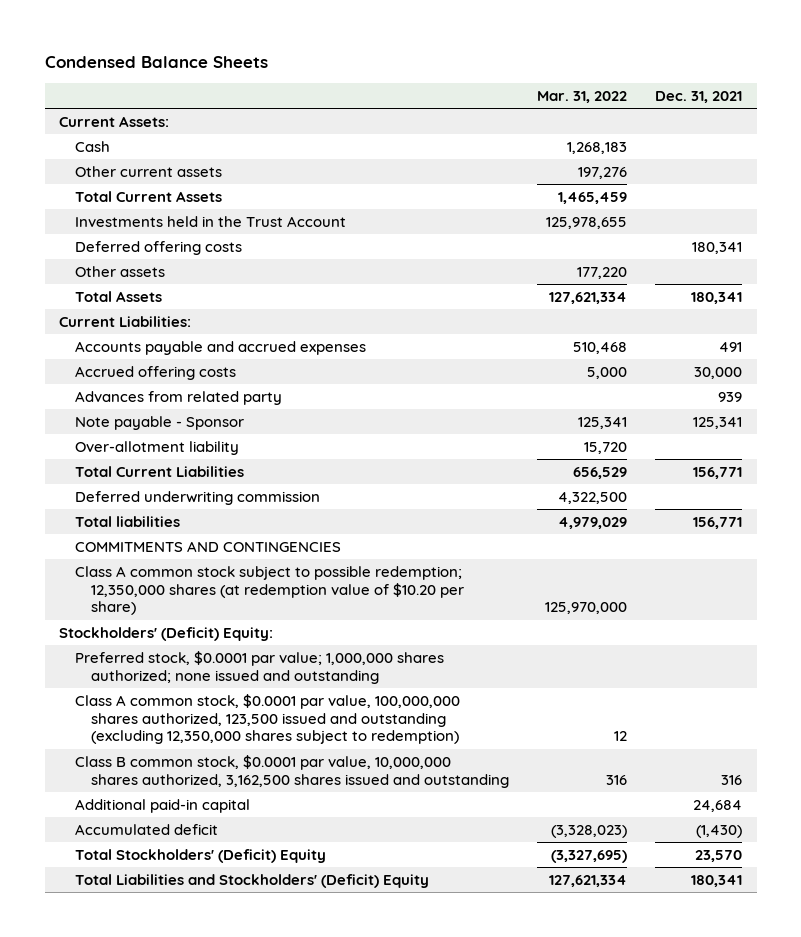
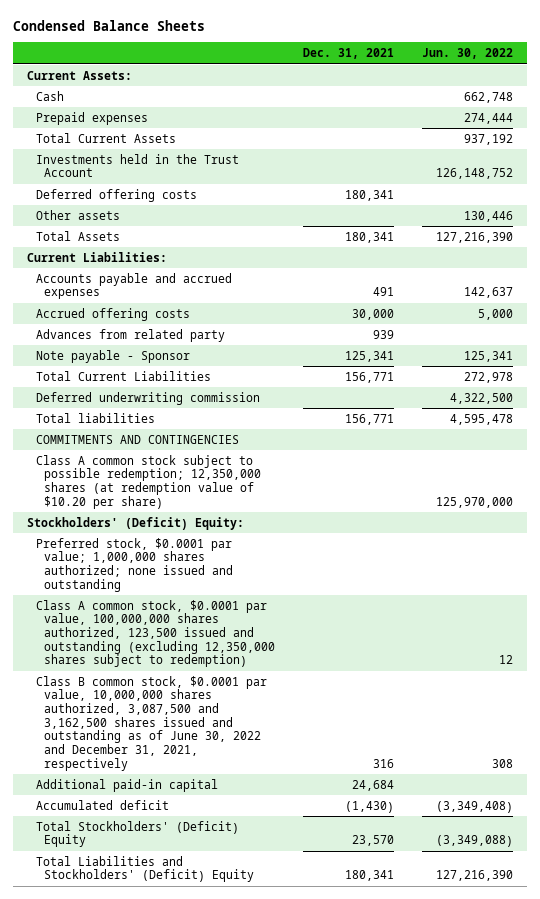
[537,90,628,103] Mar. 31, 2022 -> none
none -> [422,48,514,60] Jun. 30, 2022
[74,165,222,177] Other current assets -> [35,111,148,125] Prepaid expenses
[74,440,239,455] Over-allotment liability -> none
[74,754,509,788] Class B common stock, $0.0001 par value, 10,000,000 shares authorized, 3,162,500 shares issued and outstanding -> [35,675,267,771] Class B common stock, $0.0001 par value, 10,000,000 shares authorized, 3,087,500 and 3,162,500 shares issued and outstanding as of June 30, 2022 and December 31, 2021, respectively

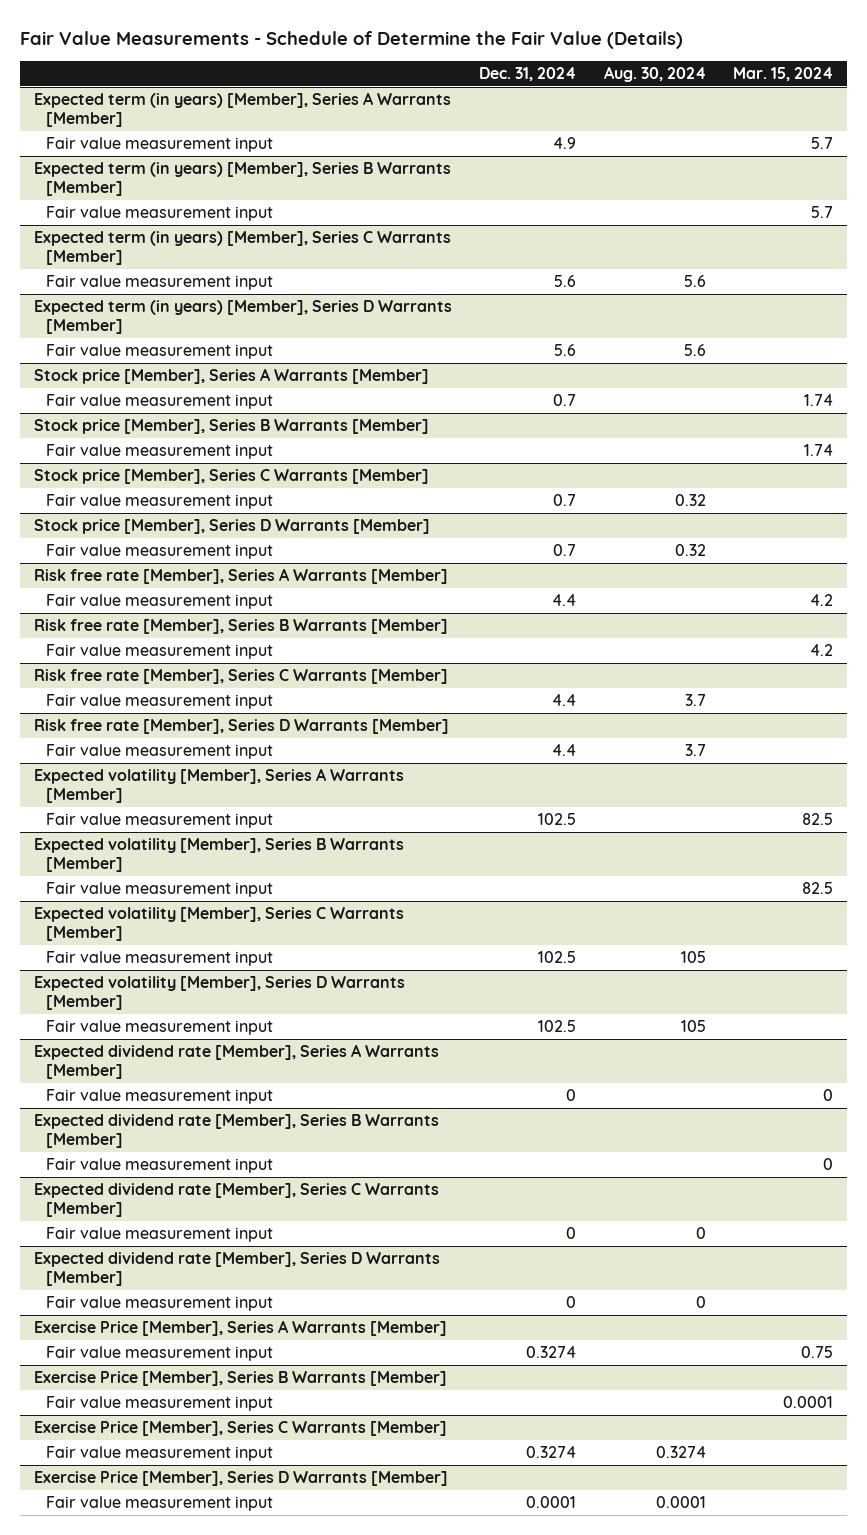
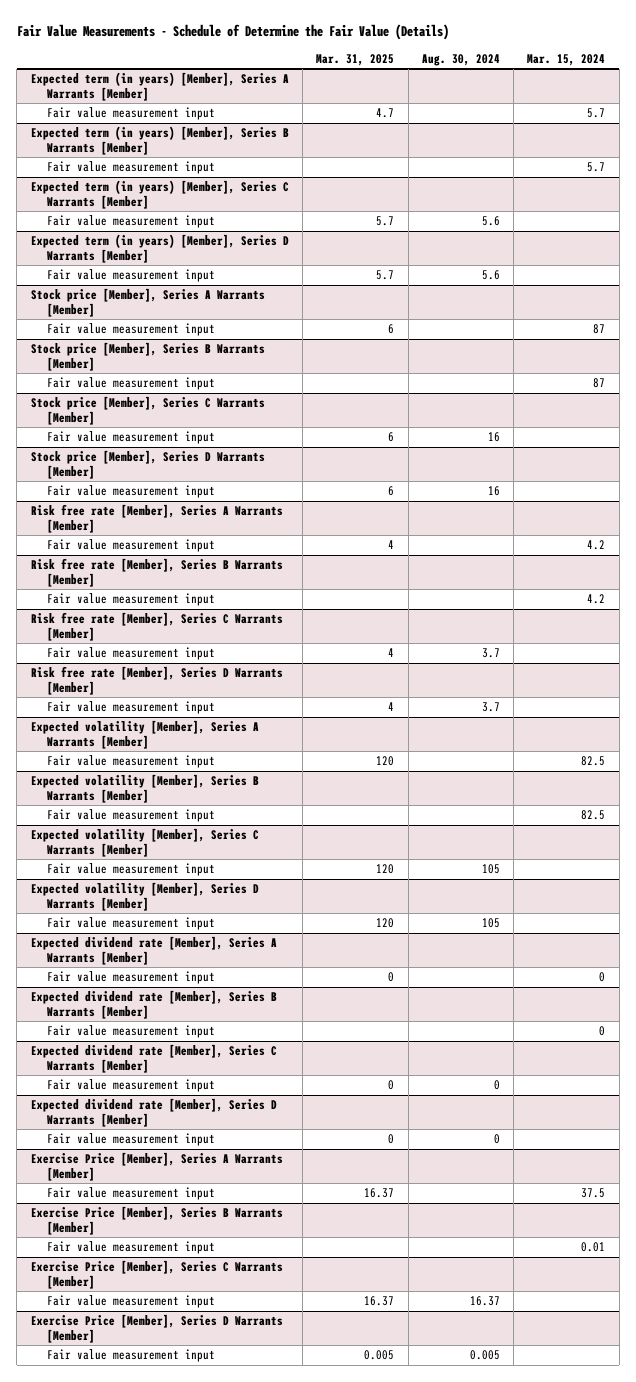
[479,67,577,82] Dec. 31, 2024 -> none
none -> [316,53,395,66] Mar. 31, 2025
[804,394,834,407] 1.74 -> [593,324,606,335] 87
[804,444,834,457] 1.74 -> [593,378,606,389] 87
[674,494,706,507] 0.32 -> [487,432,500,443] 16
[674,544,706,557] 0.32 -> [487,486,500,497] 16
[801,1346,834,1359] 0.75 -> [581,1188,606,1199] 37.5
[783,1396,834,1409] 0.0001 -> [581,1242,606,1253] 0.01
[655,1446,706,1459] 0.3274 -> [469,1296,500,1307] 16.37
[655,1496,706,1509] 0.0001 -> [469,1350,500,1361] 0.005

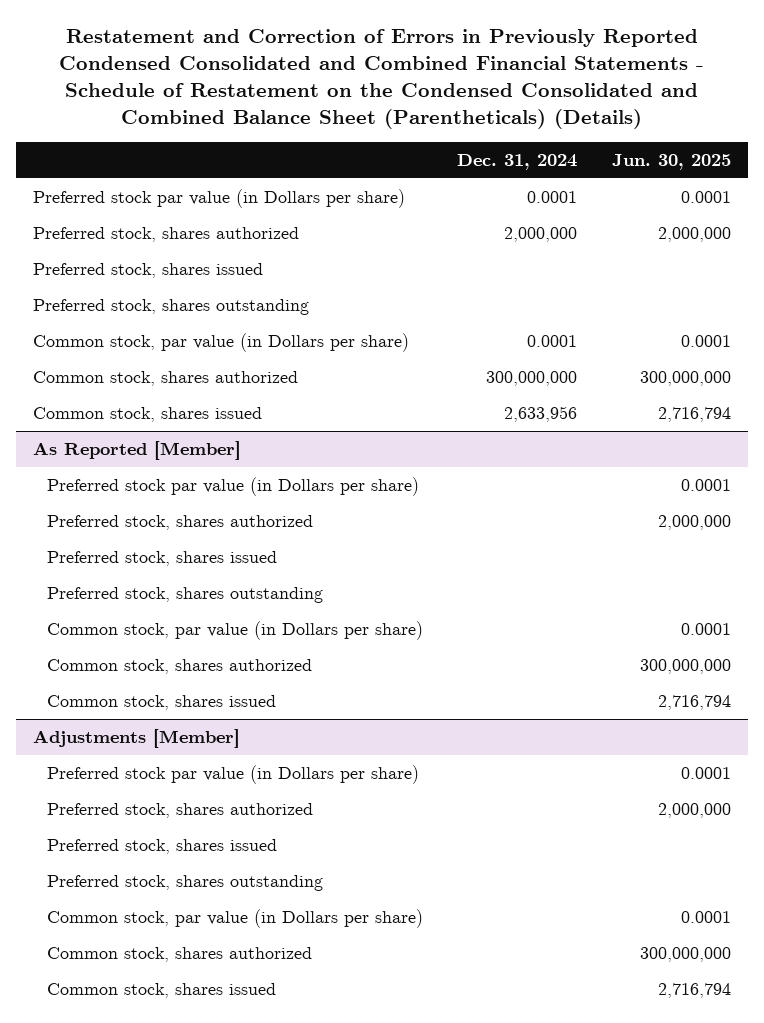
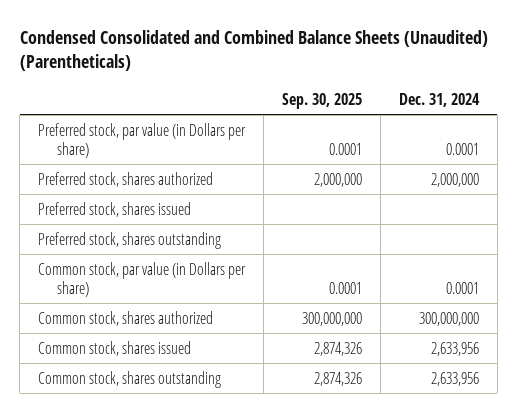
[58,28,704,130] Restatement and Correction of Errors in Previously Reported Condensed Consolidated and Combined Financial Statements - Schedule of Restatement on the Condensed Consolidated and Combined Balance Sheet (Parentheticals) (Details) -> [19,30,488,72] Condensed Consolidated and Combined Balance Sheets (Unaudited) (Parentheticals)
[611,153,731,170] Jun. 30, 2025 -> none
none -> [282,92,363,109] Sep. 30, 2025
[33,188,406,208] Preferred stock par value (in Dollars per share) -> [38,122,247,158] Preferred stock, par value (in Dollars per share)
[33,440,242,460] As Reported [Member] -> none
[46,476,419,496] Preferred stock par value (in Dollars per share) -> none
[46,514,313,530] Preferred stock, shares authorized -> none
[46,550,277,566] Preferred stock, shares issued -> none
[46,586,323,603] Preferred stock, shares outstanding -> none
[46,620,423,640] Common stock, par value (in Dollars per share) -> none
[46,658,312,674] Common stock, shares authorized -> none
[46,694,276,710] Common stock, shares issued -> none
[33,728,241,748] Adjustments [Member] -> none
[46,764,419,784] Preferred stock par value (in Dollars per share) -> none
[46,802,313,818] Preferred stock, shares authorized -> none
[46,838,277,854] Preferred stock, shares issued -> none
[46,874,323,891] Preferred stock, shares outstanding -> none
[46,908,423,928] Common stock, par value (in Dollars per share) -> none
[46,946,312,962] Common stock, shares authorized -> none
[46,982,276,998] Common stock, shares issued -> none
none -> [38,370,222,388] Common stock, shares outstanding

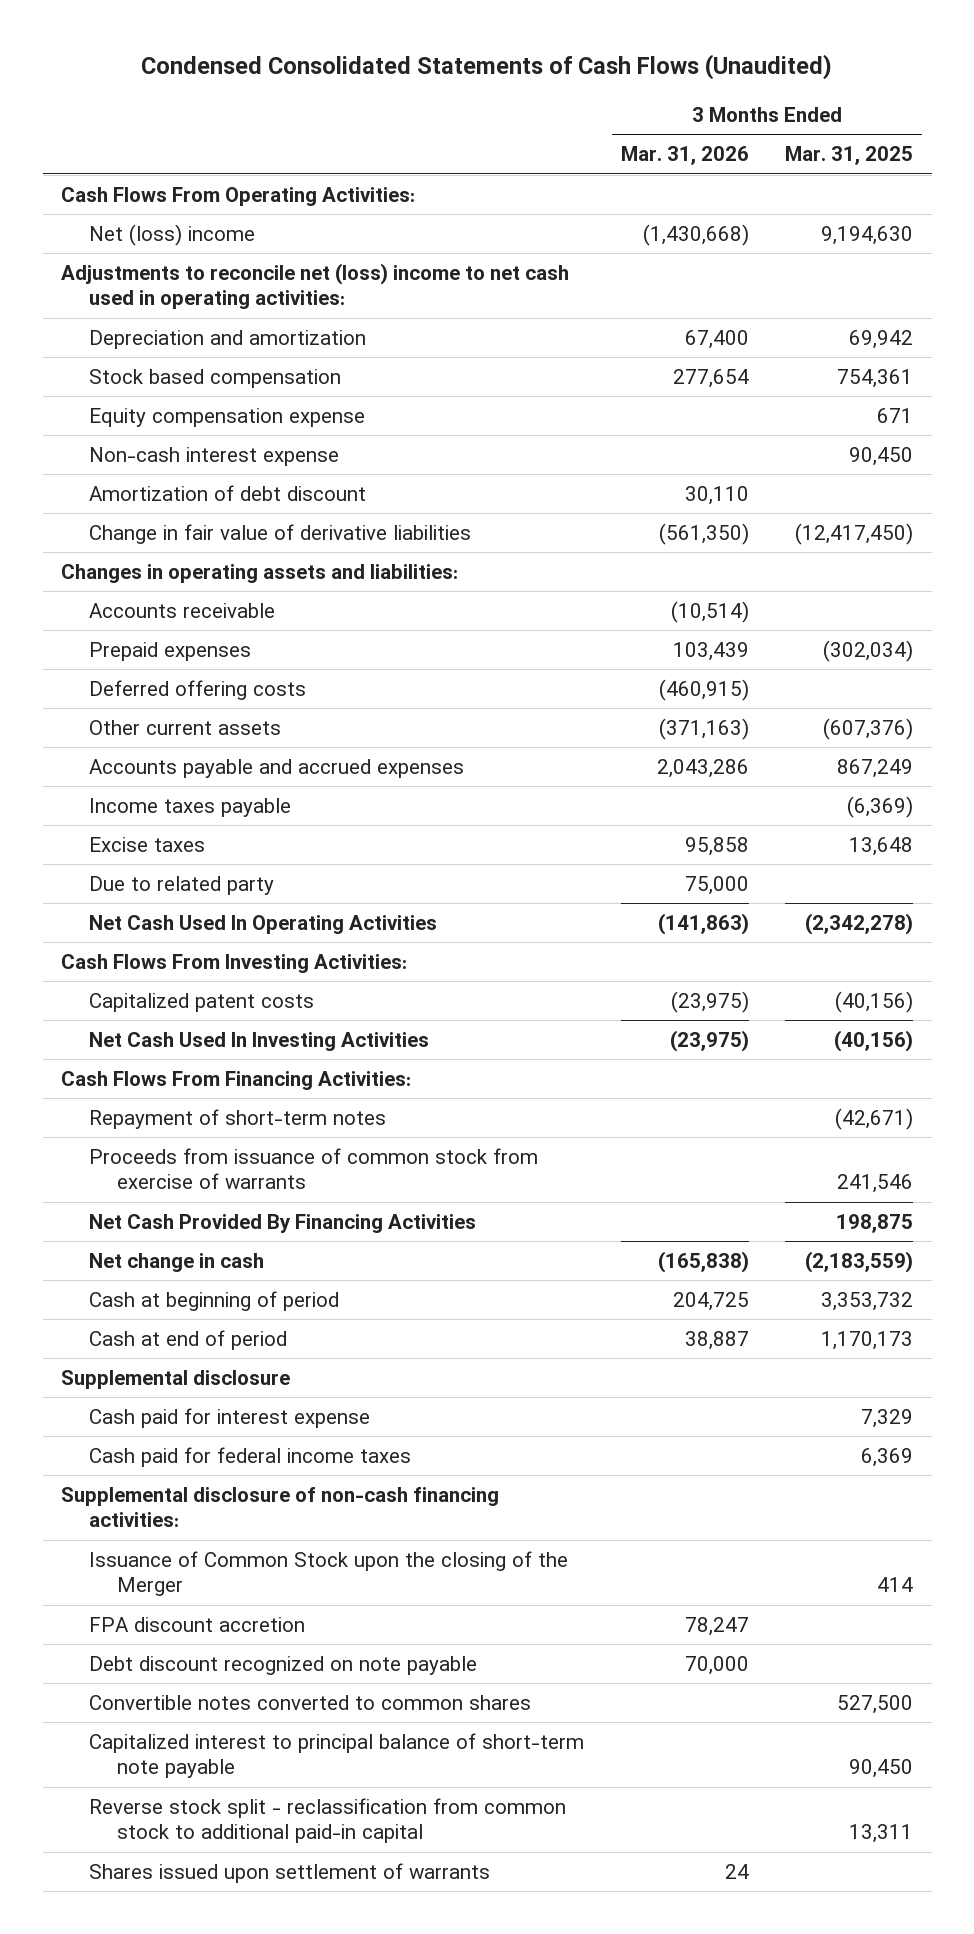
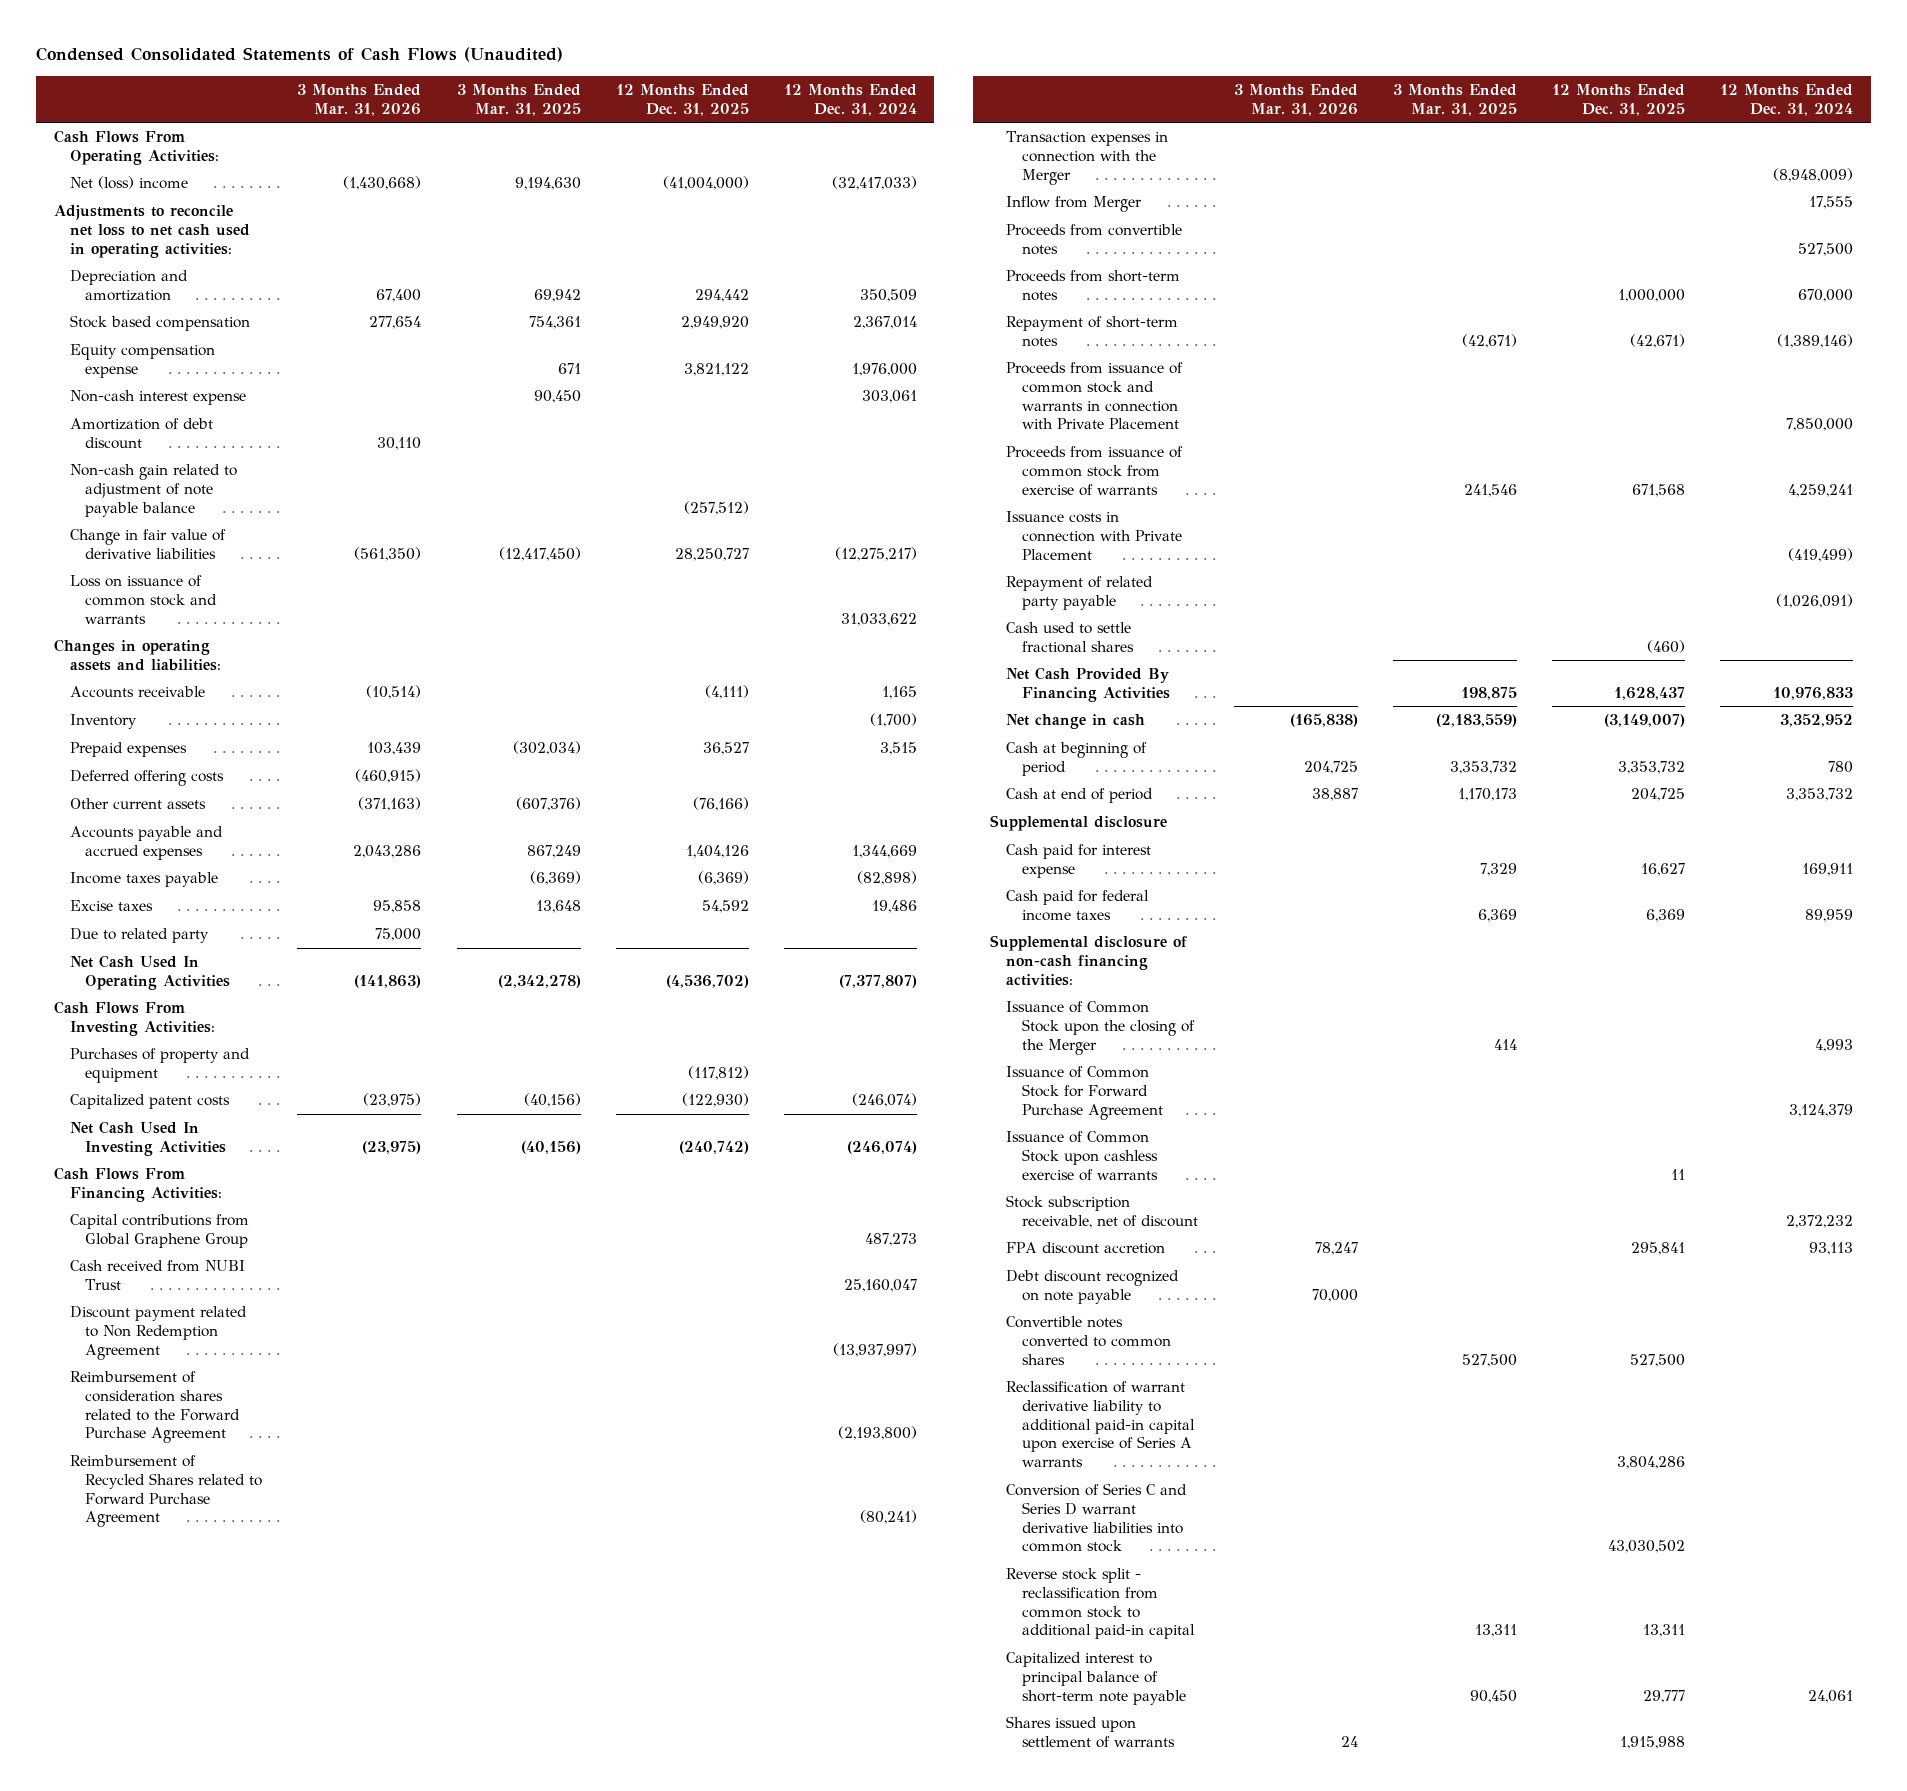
none -> [615,83,749,116] 12 Months Ended Dec. 31, 2025
none -> [783,83,917,116] 12 Months Ended Dec. 31, 2024
[60,262,569,310] Adjustments to reconcile net (loss) income to net cash used in operating activities: -> [53,205,250,258] Adjustments to reconcile net loss to net cash used in operating activities:
none -> [69,464,237,517] Non-cash gain related to adjustment of note payable balance
none -> [69,575,218,624] Loss on issuance of common stock and warrants
none -> [69,714,137,730] Inventory
none -> [69,1048,250,1083] Purchases of property and equipment
none -> [69,1214,249,1248] Capital contributions from Global Graphene Group
none -> [69,1260,245,1290] Cash received from NUBI Trust
none -> [69,1306,247,1360] Discount payment related to Non Redemption Agreement
none -> [69,1371,241,1444] Reimbursement of consideration shares related to the Forward Purchase Agreement
none -> [69,1455,263,1528] Reimbursement of Recycled Shares related to Forward Purchase Agreement
none -> [1006,131,1169,185] Transaction expenses in connection with the Merger
none -> [1006,196,1143,213] Inflow from Merger
none -> [1006,224,1183,255] Proceeds from convertible notes
none -> [1006,270,1181,301] Proceeds from short-term notes
none -> [1006,362,1184,430] Proceeds from issuance of common stock and warrants in connection with Private Placement
none -> [1006,511,1182,560] Issuance costs in connection with Private Placement
none -> [1006,576,1154,610] Repayment of related party payable
none -> [1006,622,1134,653] Cash used to settle fractional shares
none -> [1006,1066,1163,1120] Issuance of Common Stock for Forward Purchase Agreement
none -> [1006,1131,1158,1181] Issuance of Common Stock upon cashless exercise of warrants
none -> [1006,1195,1198,1228] Stock subscription receivable, net of discount
none -> [1006,1381,1195,1468] Reclassification of warrant derivative liability to additional paid-in capital upon exercise of Series A warrants
none -> [1006,1483,1188,1553] Conversion of Series C and Series D warrant derivative liabilities into common stock
[89,1732,585,1779] Capitalized interest to principal balance of short-term note payable -> [1006,1652,1186,1705] Capitalized interest to principal balance of short-term note payable

